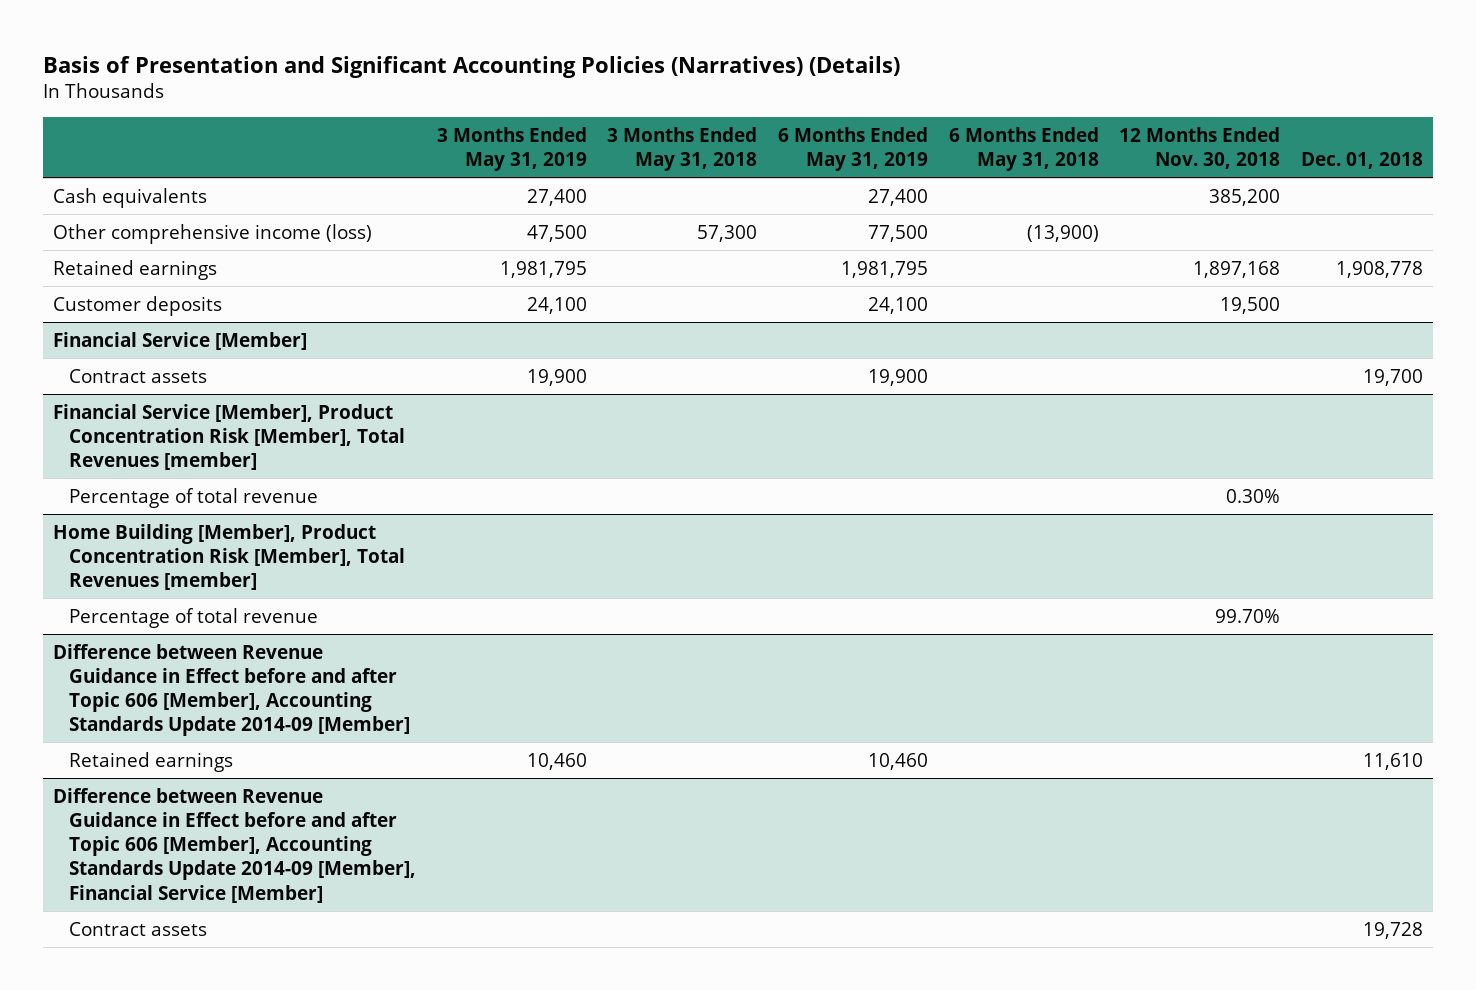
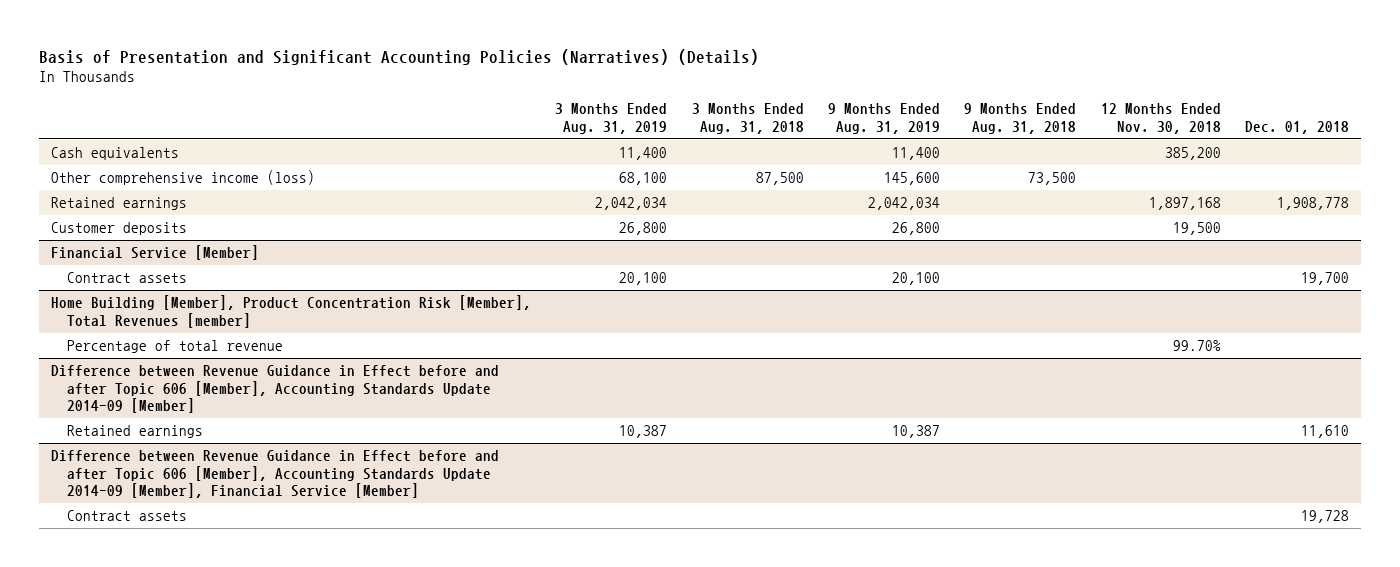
[436,126,587,172] 3 Months Ended May 31, 2019 -> none
[607,126,758,172] 3 Months Ended May 31, 2018 -> none
[778,126,929,172] 6 Months Ended May 31, 2019 -> none
[948,126,1099,172] 6 Months Ended May 31, 2018 -> none
none -> [555,103,668,134] 3 Months Ended Aug. 31, 2019
none -> [691,103,804,134] 3 Months Ended Aug. 31, 2018
none -> [828,103,941,134] 9 Months Ended Aug. 31, 2019
none -> [964,103,1077,134] 9 Months Ended Aug. 31, 2018
[53,403,405,471] Financial Service [Member], Product Concentration Risk [Member], Total Revenues [member] -> none
[68,487,318,508] Percentage of total revenue -> none

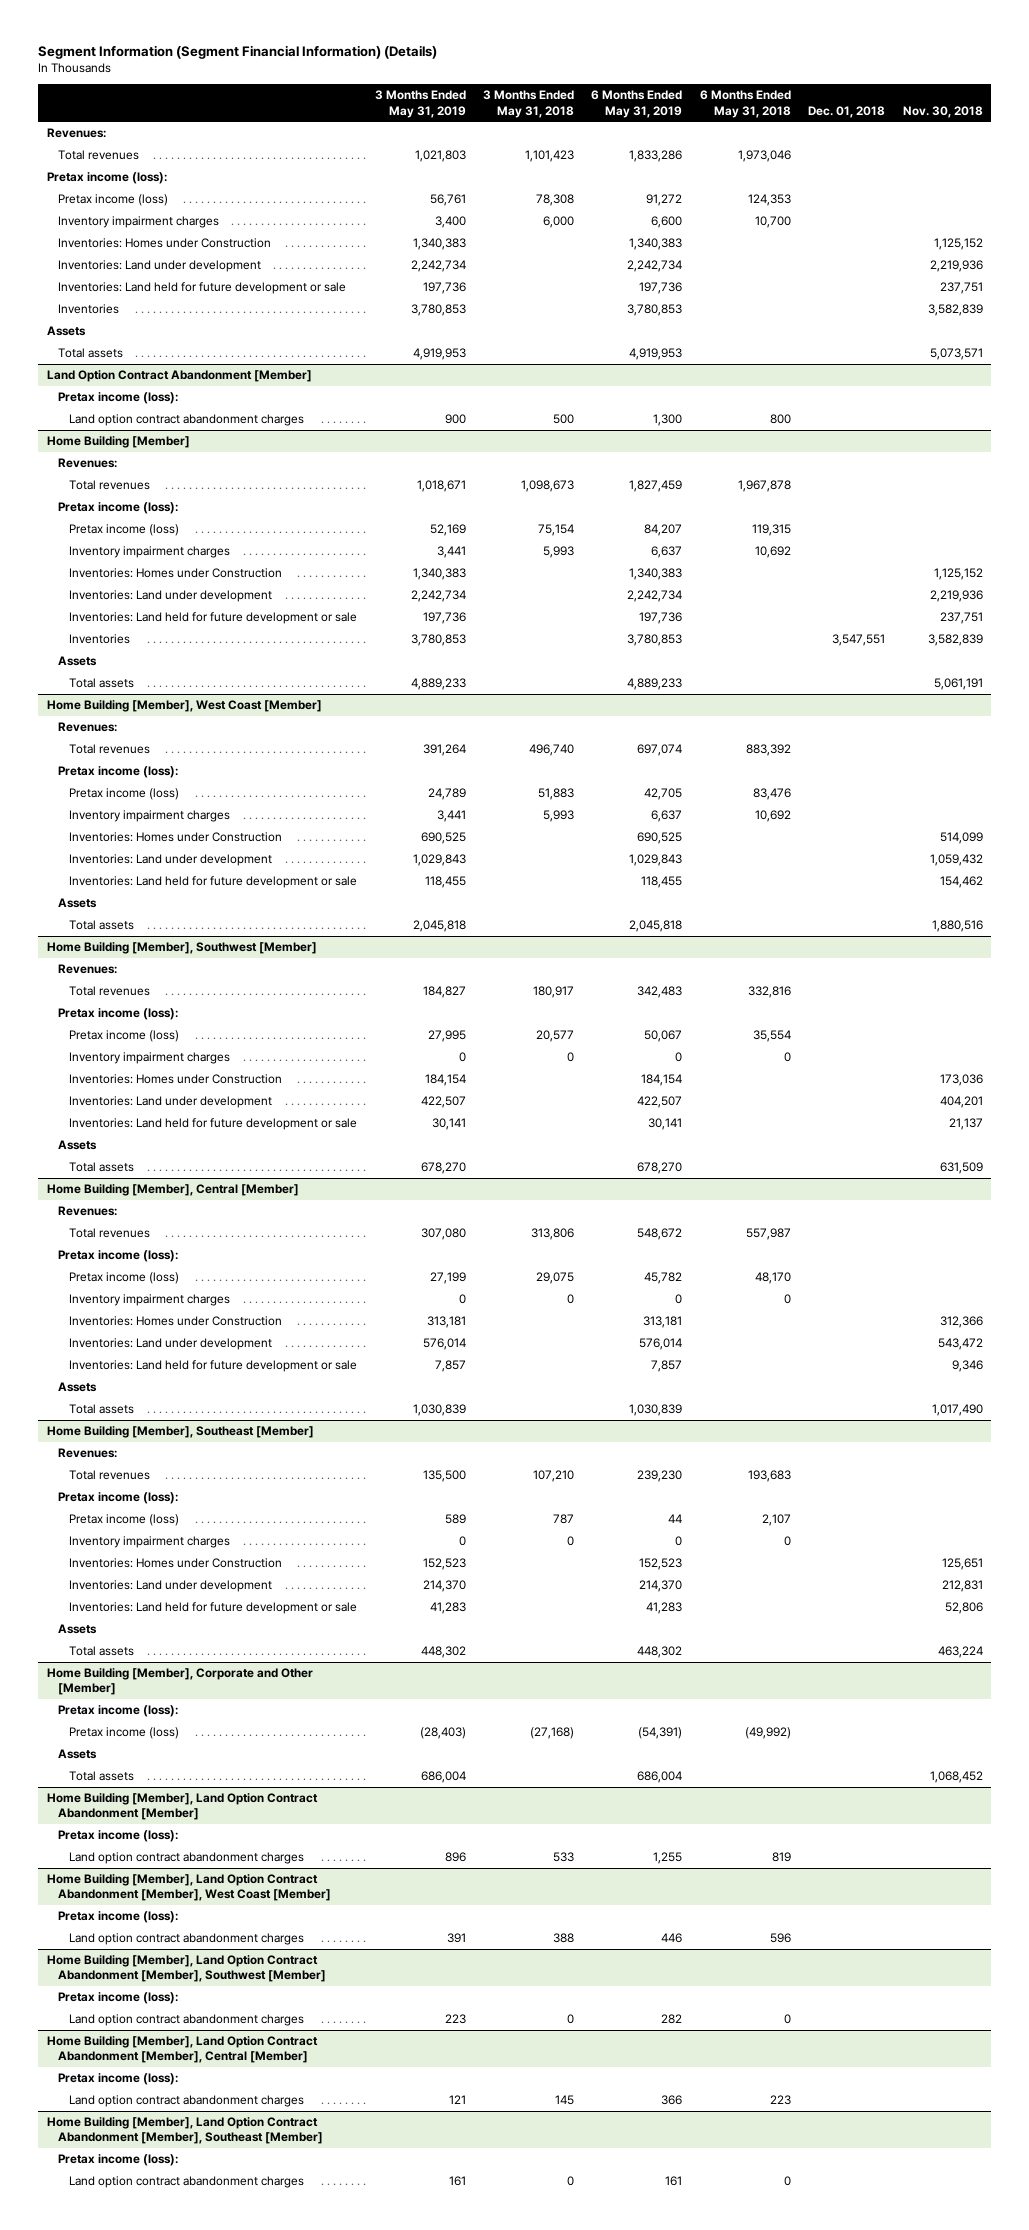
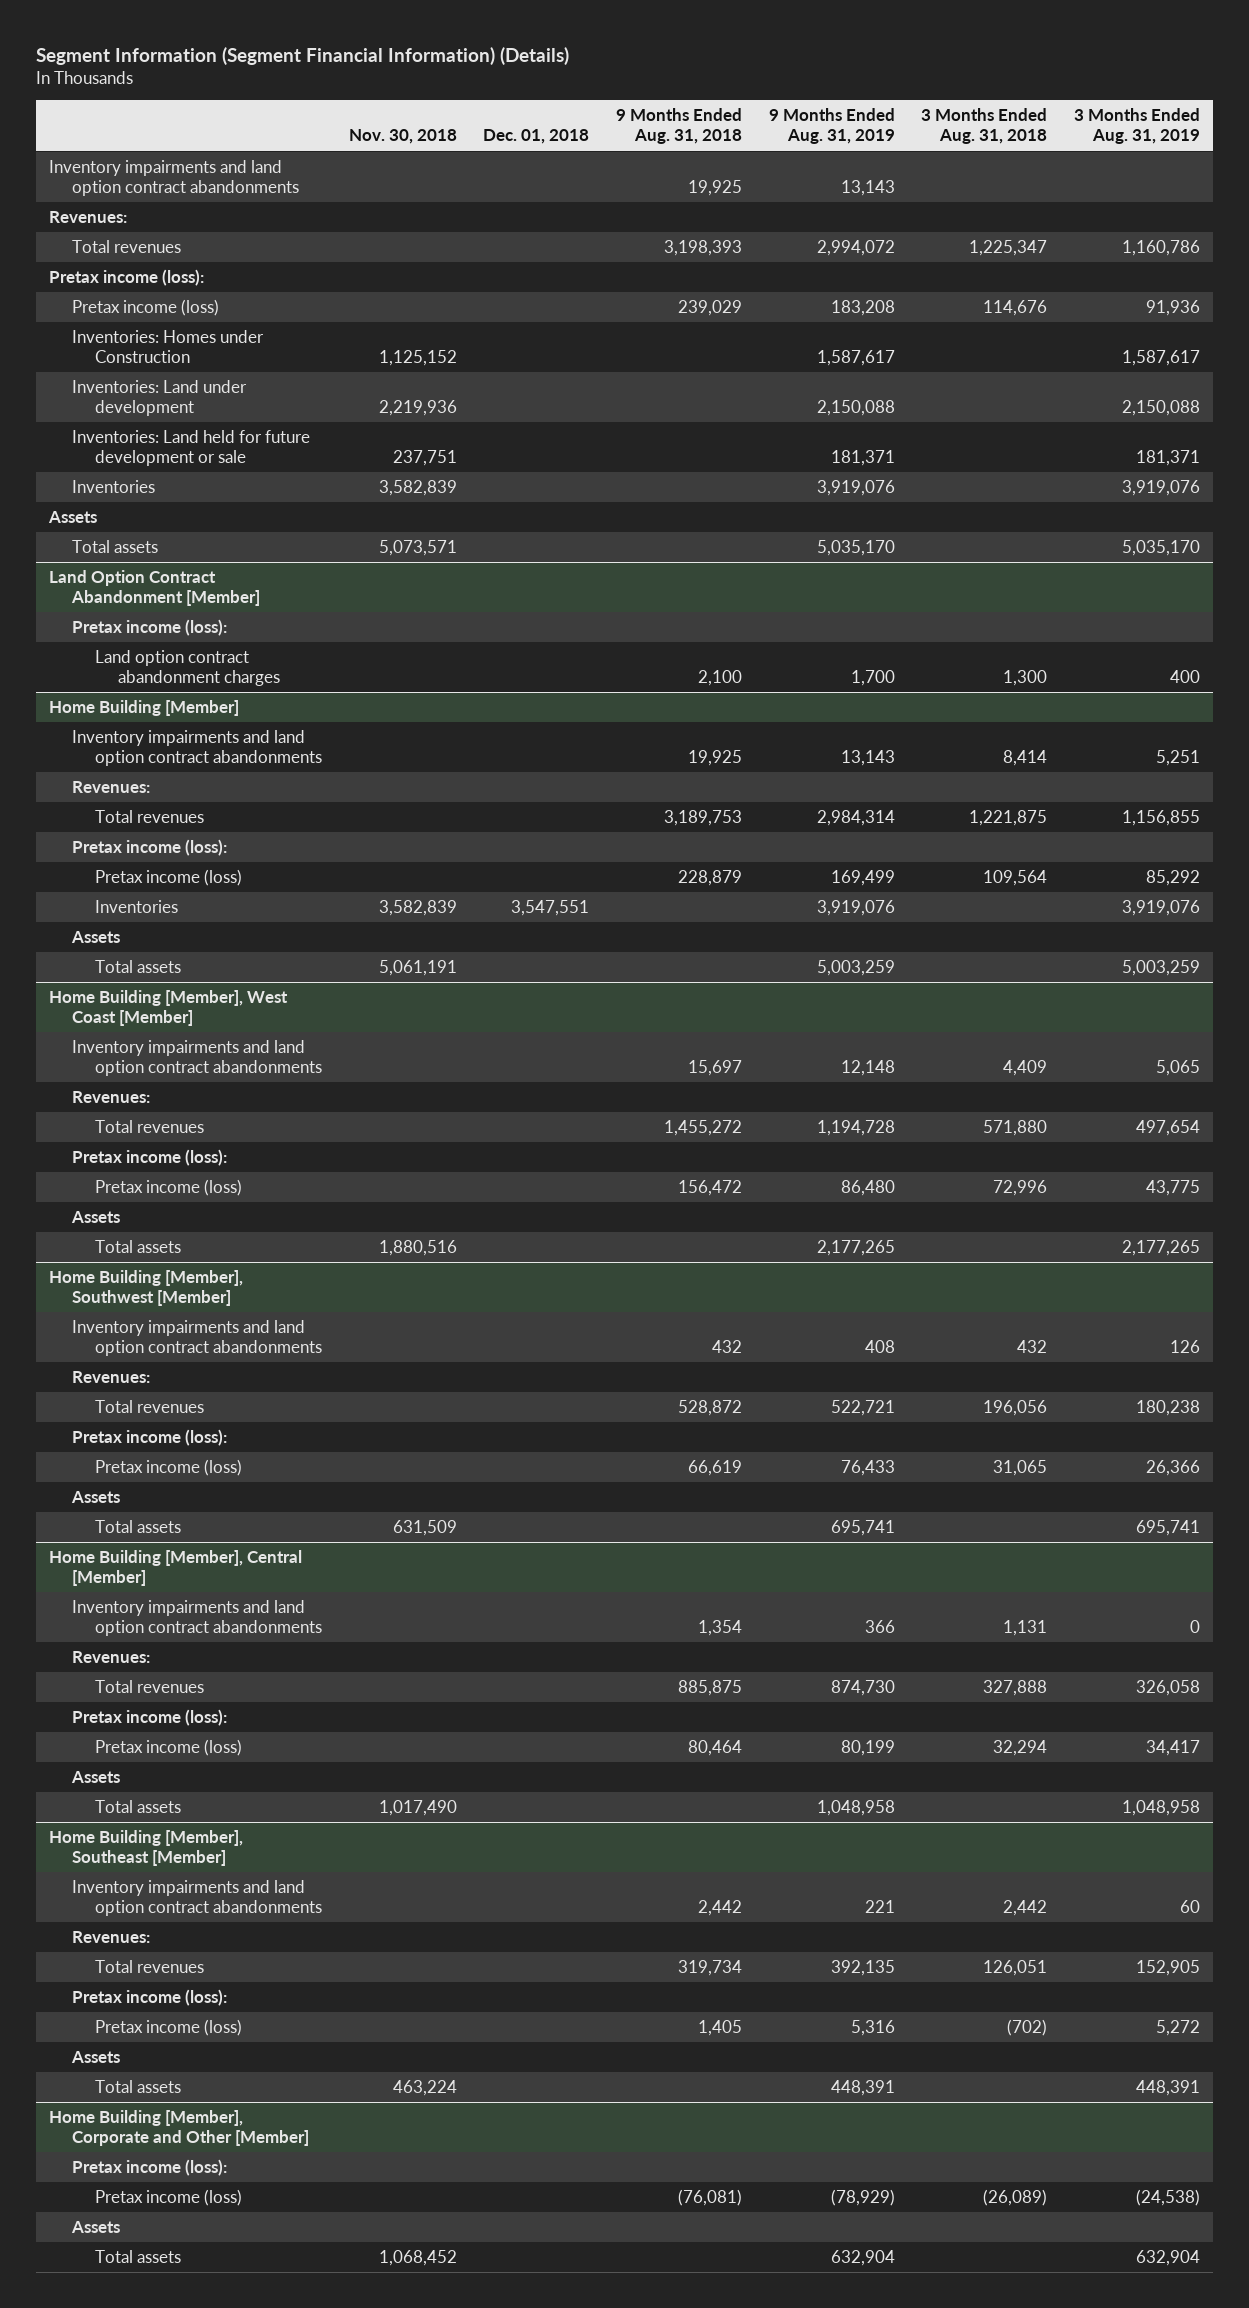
[374,90,466,118] 3 Months Ended May 31, 2019 -> none
[483,90,575,118] 3 Months Ended May 31, 2018 -> none
[591,90,683,118] 6 Months Ended May 31, 2019 -> none
[699,90,791,118] 6 Months Ended May 31, 2018 -> none
none -> [615,107,742,145] 9 Months Ended Aug. 31, 2018
none -> [768,107,895,145] 9 Months Ended Aug. 31, 2019
none -> [921,107,1048,145] 3 Months Ended Aug. 31, 2018
none -> [1073,107,1200,145] 3 Months Ended Aug. 31, 2019
none -> [49,159,300,197] Inventory impairments and land option contract abandonments
[57,216,219,229] Inventory impairment charges -> none
none -> [72,729,322,767] Inventory impairments and land option contract abandonments
[69,546,231,559] Inventory impairment charges -> none
[69,568,283,579] Inventories: Homes under Construction -> none
[69,590,273,603] Inventories: Land under development -> none
[69,612,358,625] Inventories: Land held for future development or sale -> none
none -> [72,1039,322,1077] Inventory impairments and land option contract abandonments
[69,810,231,823] Inventory impairment charges -> none
[69,832,283,843] Inventories: Homes under Construction -> none
[69,854,273,867] Inventories: Land under development -> none
[69,876,358,889] Inventories: Land held for future development or sale -> none
none -> [72,1319,322,1357] Inventory impairments and land option contract abandonments
[69,1052,231,1065] Inventory impairment charges -> none
[69,1074,283,1085] Inventories: Homes under Construction -> none
[69,1096,273,1109] Inventories: Land under development -> none
[69,1118,358,1131] Inventories: Land held for future development or sale -> none
none -> [72,1599,322,1637] Inventory impairments and land option contract abandonments
[69,1294,231,1307] Inventory impairment charges -> none
[69,1316,283,1327] Inventories: Homes under Construction -> none
[69,1338,273,1351] Inventories: Land under development -> none
[69,1360,358,1373] Inventories: Land held for future development or sale -> none
none -> [72,1879,322,1917] Inventory impairments and land option contract abandonments
[69,1536,231,1549] Inventory impairment charges -> none
[69,1558,283,1569] Inventories: Homes under Construction -> none
[69,1580,273,1593] Inventories: Land under development -> none
[69,1602,358,1615] Inventories: Land held for future development or sale -> none
[46,1793,318,1821] Home Building [Member], Land Option Contract Abandonment [Member] -> none
[57,1830,178,1843] Pretax income (loss): -> none
[69,1852,305,1865] Land option contract abandonment charges -> none
[46,1874,331,1902] Home Building [Member], Land Option Contract Abandonment [Member], West Coast [Member] -> none
[57,1911,178,1924] Pretax income (loss): -> none
[69,1933,305,1946] Land option contract abandonment charges -> none
[46,1955,326,1983] Home Building [Member], Land Option Contract Abandonment [Member], Southwest [Member] -> none
[57,1992,178,2005] Pretax income (loss): -> none
[69,2014,305,2027] Land option contract abandonment charges -> none
[46,2036,318,2064] Home Building [Member], Land Option Contract Abandonment [Member], Central [Member] -> none
[57,2073,178,2086] Pretax income (loss): -> none
[69,2095,305,2108] Land option contract abandonment charges -> none
[46,2117,323,2145] Home Building [Member], Land Option Contract Abandonment [Member], Southeast [Member] -> none
[57,2154,178,2167] Pretax income (loss): -> none
[69,2176,305,2189] Land option contract abandonment charges -> none

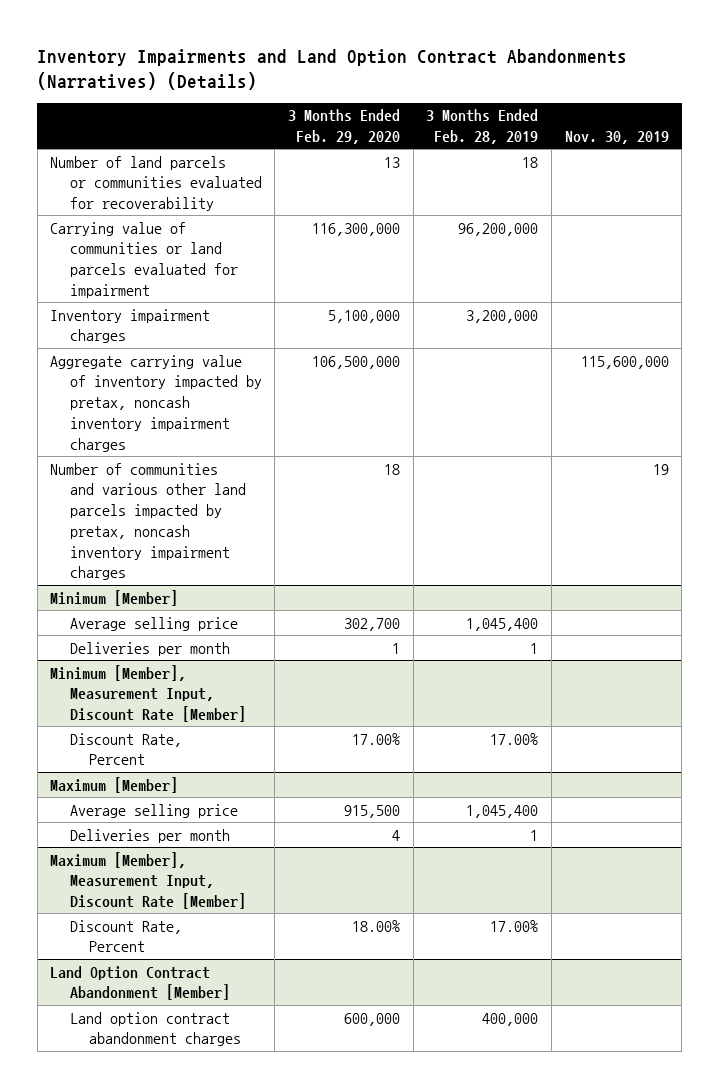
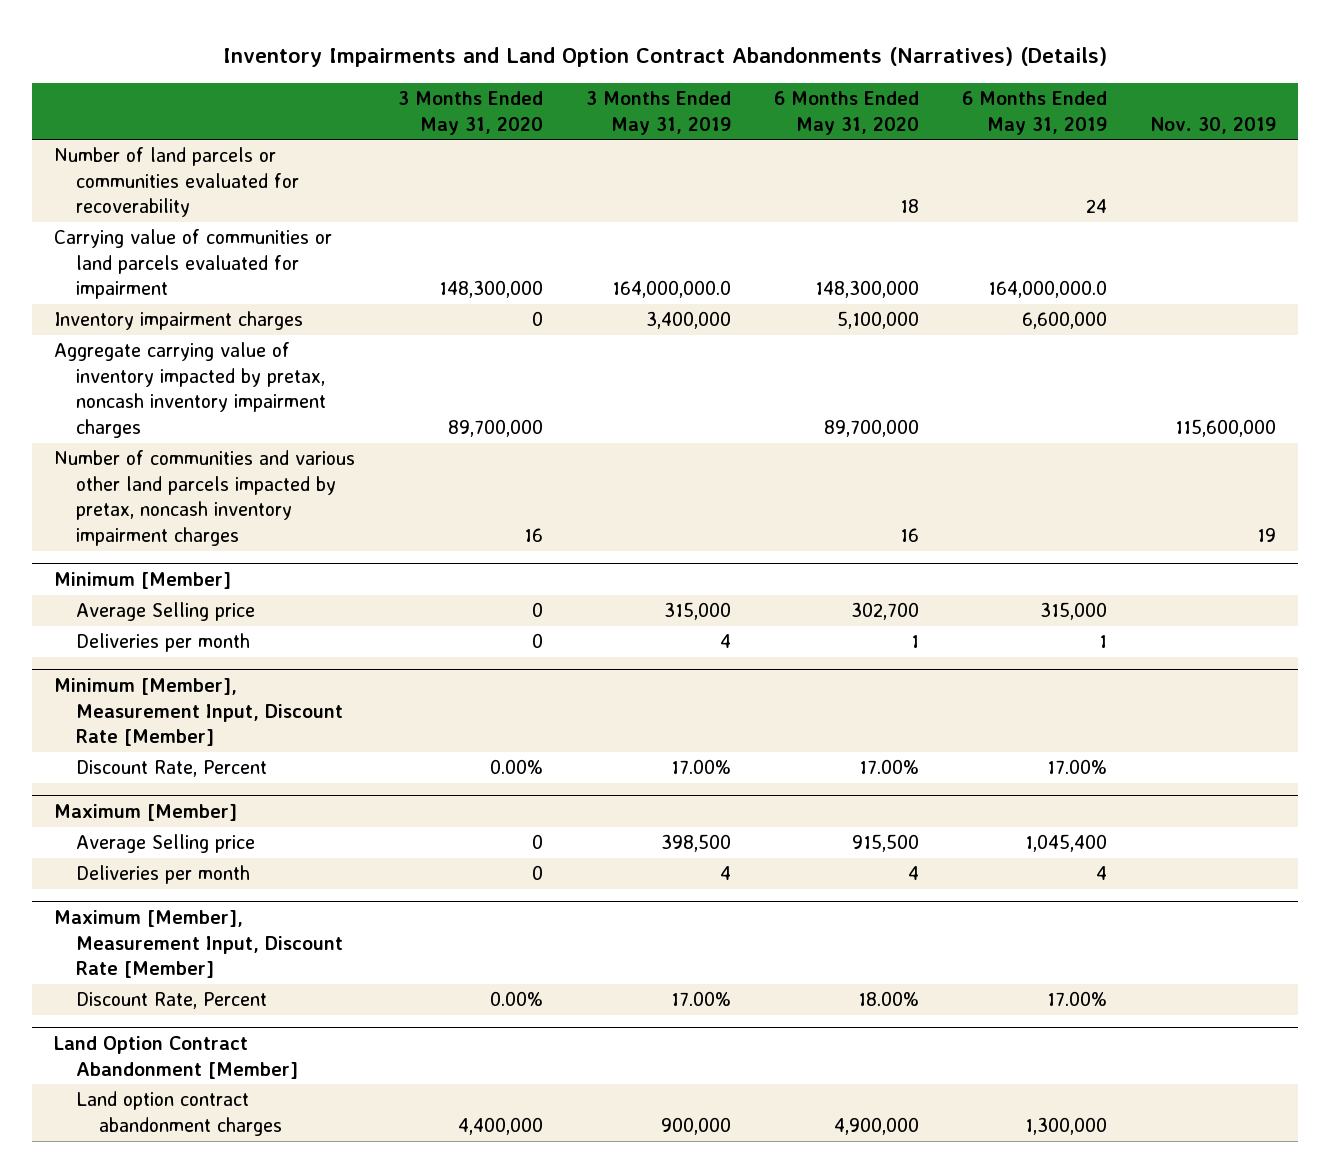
[288,109,401,145] 3 Months Ended Feb. 29, 2020 -> none
[426,109,539,145] 3 Months Ended Feb. 28, 2019 -> none
none -> [398,91,544,135] 3 Months Ended May 31, 2020
none -> [586,91,732,135] 3 Months Ended May 31, 2019
none -> [774,91,920,135] 6 Months Ended May 31, 2020
none -> [962,91,1108,135] 6 Months Ended May 31, 2019
[69,616,238,631] Average selling price -> [76,602,256,622] Average Selling price
[69,803,238,818] Average selling price -> [76,834,256,854] Average Selling price

